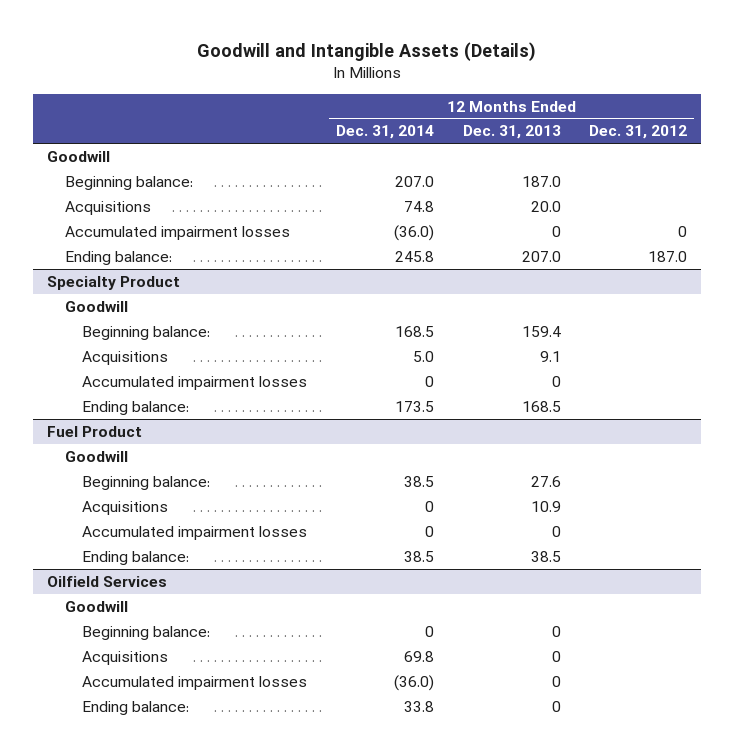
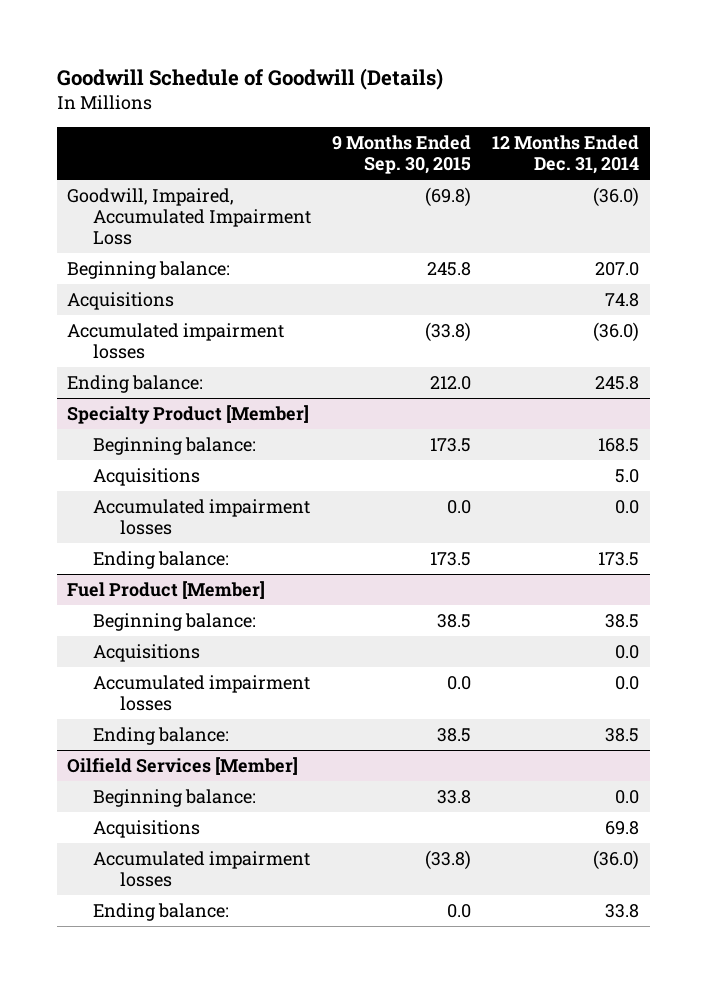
[197,42,537,62] Goodwill and Intangible Assets (Details) -> [56,67,443,90] Goodwill Schedule of Goodwill (Details)
[462,125,561,140] Dec. 31, 2013 -> none
[589,125,688,140] Dec. 31, 2012 -> none
none -> [332,135,472,175] 9 Months Ended Sep. 30, 2015
[47,150,111,162] Goodwill -> none
none -> [67,187,312,246] Goodwill, Impaired, Accumulated Impairment Loss
[64,300,128,312] Goodwill -> none
[47,275,181,290] Specialty Product -> [67,404,310,424] Specialty Product [Member]
[424,375,434,387] 0 -> [615,499,640,514] 0.0
[64,450,128,462] Goodwill -> none
[47,425,143,437] Fuel Product -> [67,580,266,599] Fuel Product [Member]
[424,500,434,512] 0 -> [615,644,640,659] 0.0
[424,525,434,537] 0 -> [615,675,640,690] 0.0
[64,600,128,612] Goodwill -> none
[47,575,168,587] Oilfield Services -> [67,756,299,775] Oilfield Services [Member]
[424,625,434,637] 0 -> [615,789,640,804] 0.0

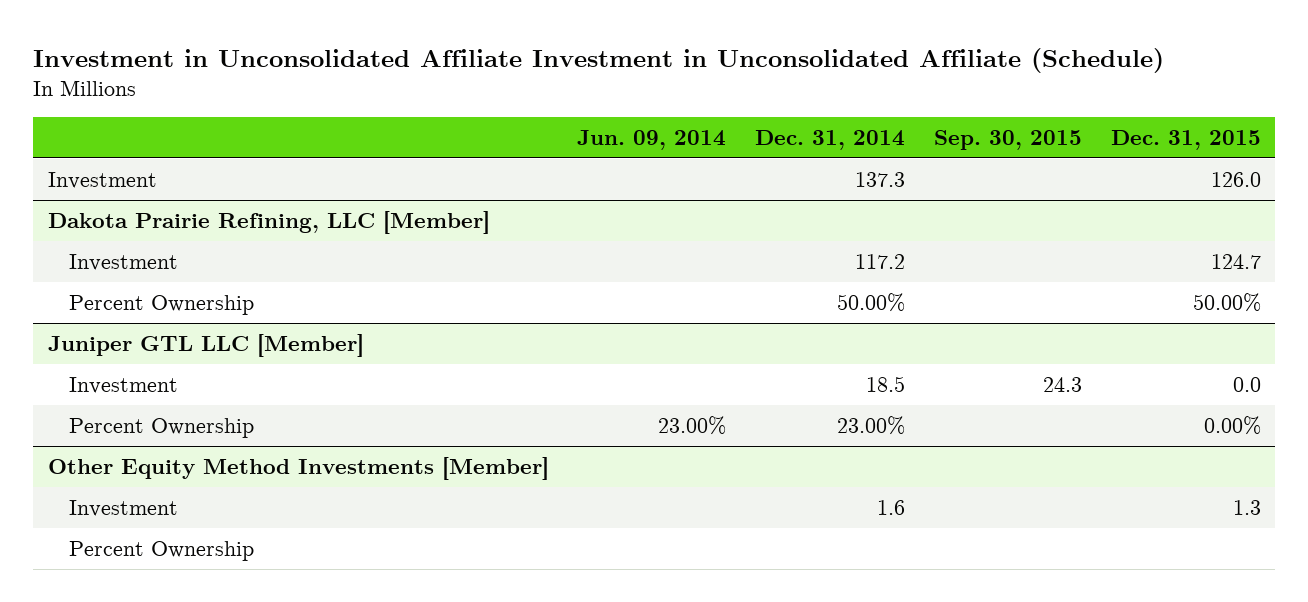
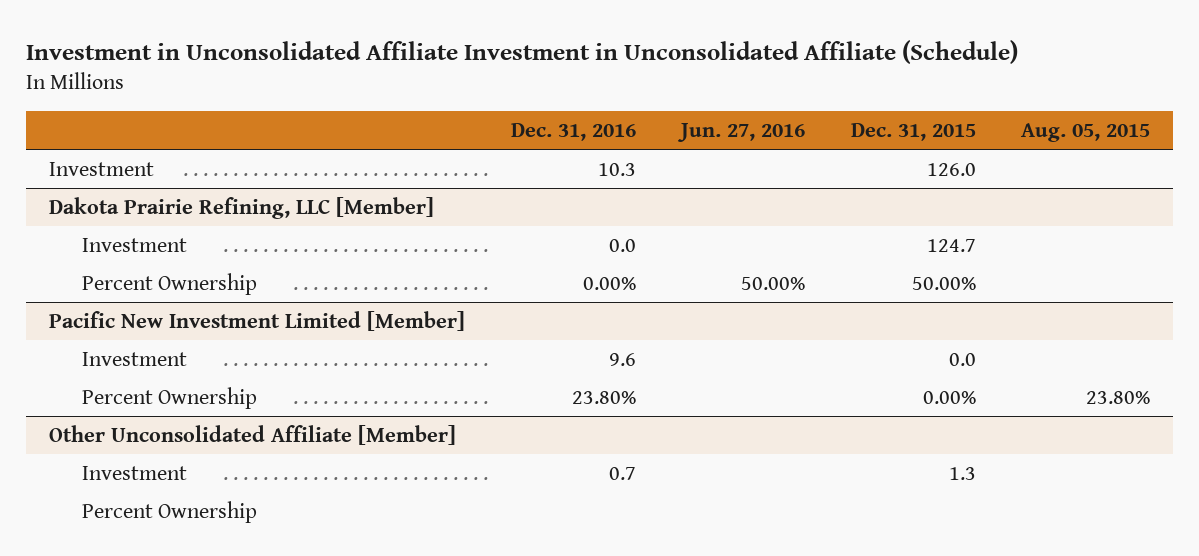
[577,129,727,150] Jun. 09, 2014 -> none
[755,129,906,150] Dec. 31, 2014 -> none
[933,129,1082,150] Sep. 30, 2015 -> none
none -> [510,123,636,142] Dec. 31, 2016
none -> [677,123,806,143] Jun. 27, 2016
none -> [1021,123,1151,143] Aug. 05, 2015
[47,333,364,357] Juniper GTL LLC [Member] -> none
none -> [48,310,465,331] Pacific New Investment Limited [Member]
[47,456,549,480] Other Equity Method Investments [Member] -> [48,424,456,445] Other Unconsolidated Affiliate [Member]

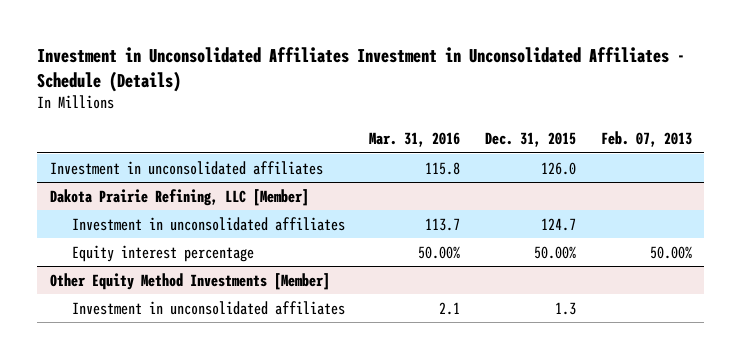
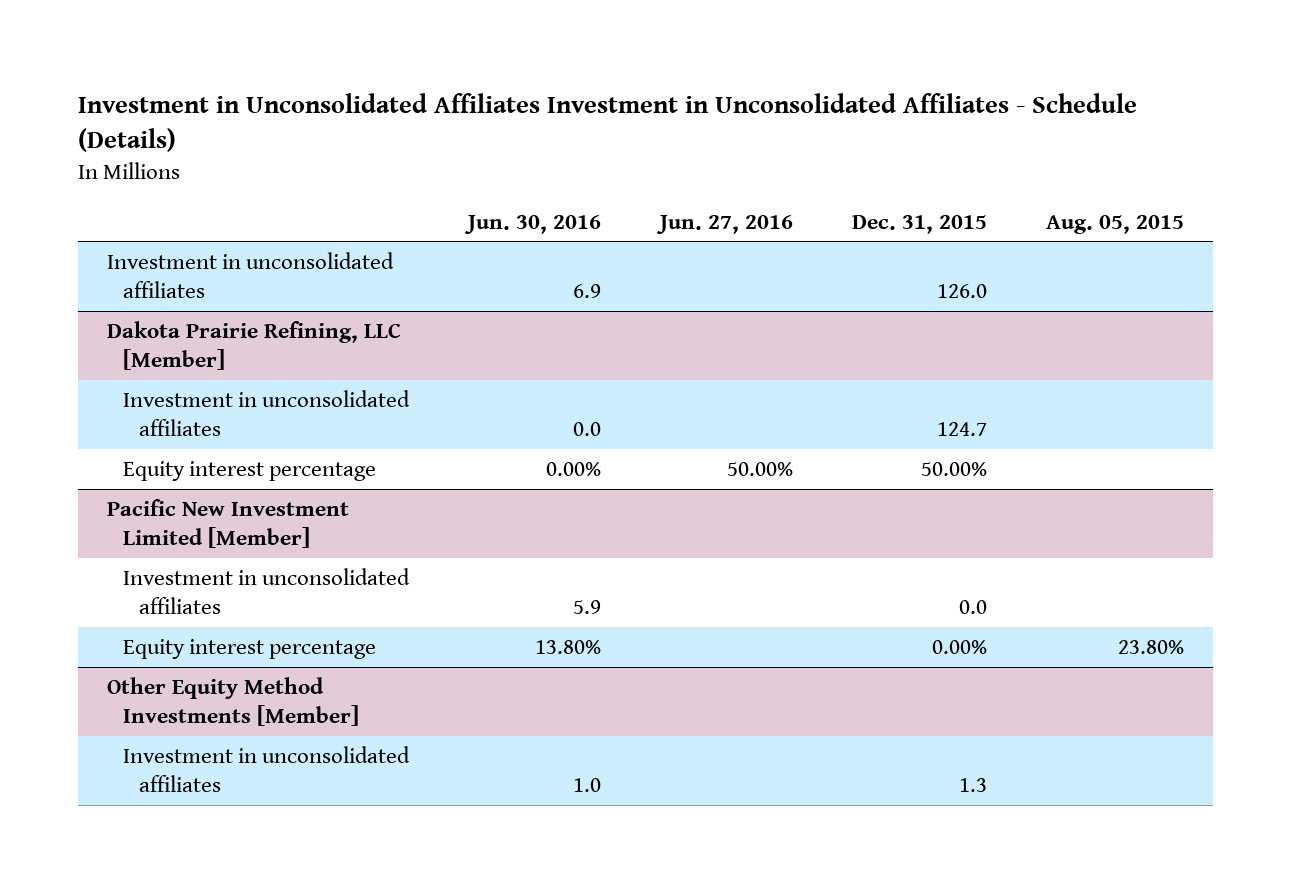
[369,132,461,148] Mar. 31, 2016 -> none
[600,131,692,148] Feb. 07, 2013 -> none
none -> [464,214,602,234] Jun. 30, 2016
none -> [656,214,794,234] Jun. 27, 2016
none -> [1045,214,1184,234] Aug. 05, 2015
none -> [107,498,350,549] Pacific New Investment Limited [Member]
none -> [123,567,411,615] Investment in unconsolidated affiliates
none -> [123,638,377,659] Equity interest percentage

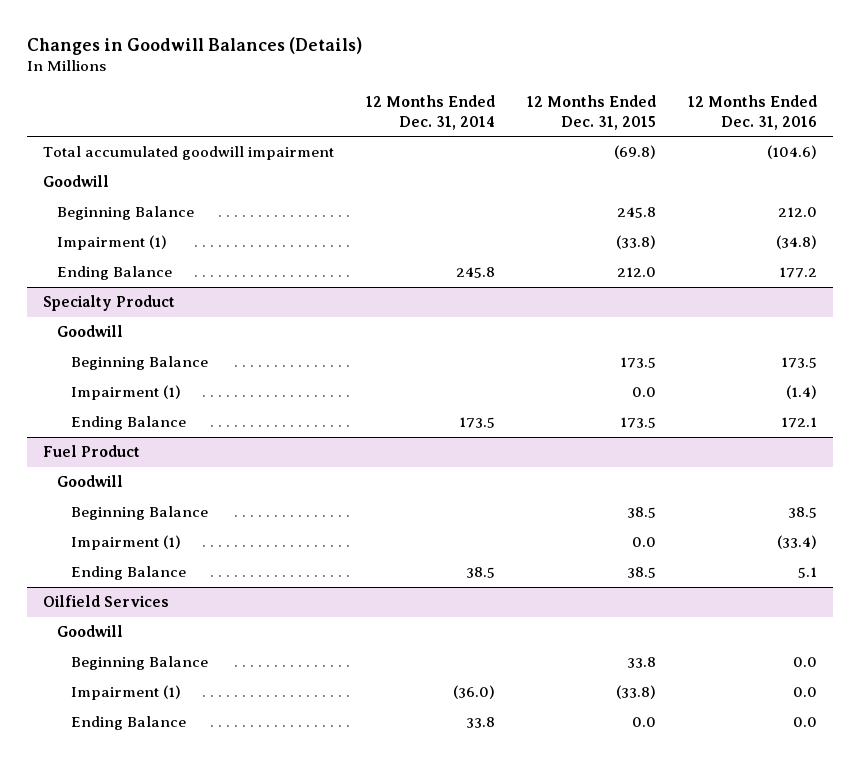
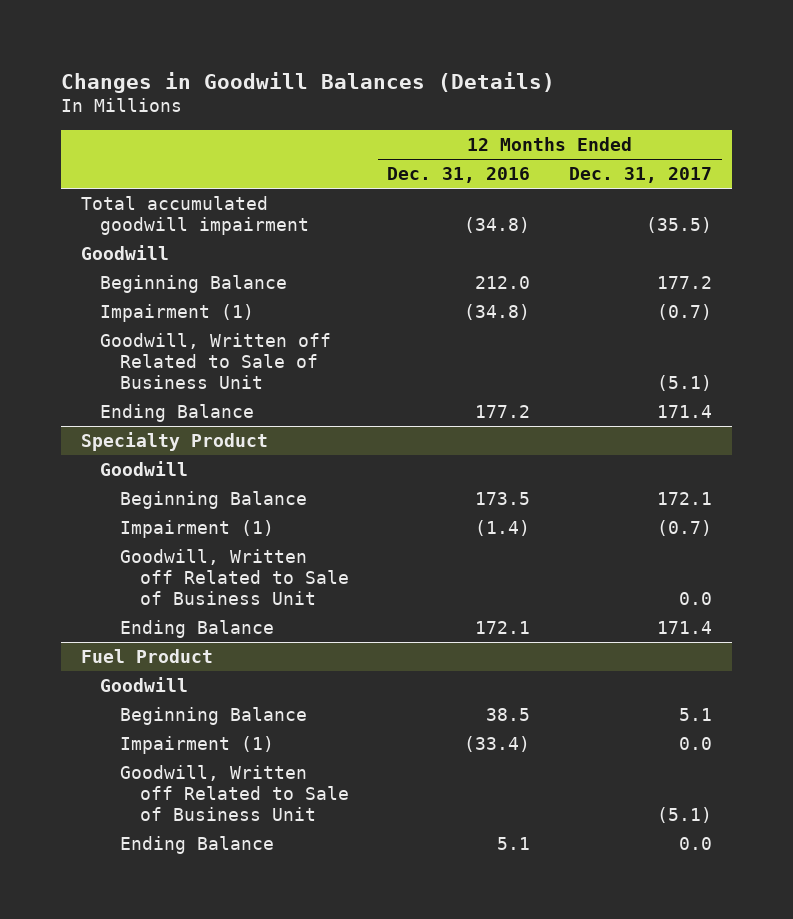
[365,95,495,130] 12 Months Ended Dec. 31, 2014 -> none
[526,95,656,130] 12 Months Ended Dec. 31, 2015 -> none
none -> [569,167,713,184] Dec. 31, 2017
[766,145,817,160] (104.6) -> [464,216,531,233] (34.8)
none -> [100,333,332,389] Goodwill, Written off Related to Sale of Business Unit
none -> [119,549,349,605] Goodwill, Written off Related to Sale of Business Unit
none -> [119,765,349,821] Goodwill, Written off Related to Sale of Business Unit
[42,595,169,608] Oilfield Services -> none
[56,625,123,638] Goodwill -> none
[70,656,208,671] Beginning Balance -> none
[70,685,181,701] Impairment (1) -> none
[70,716,186,731] Ending Balance -> none

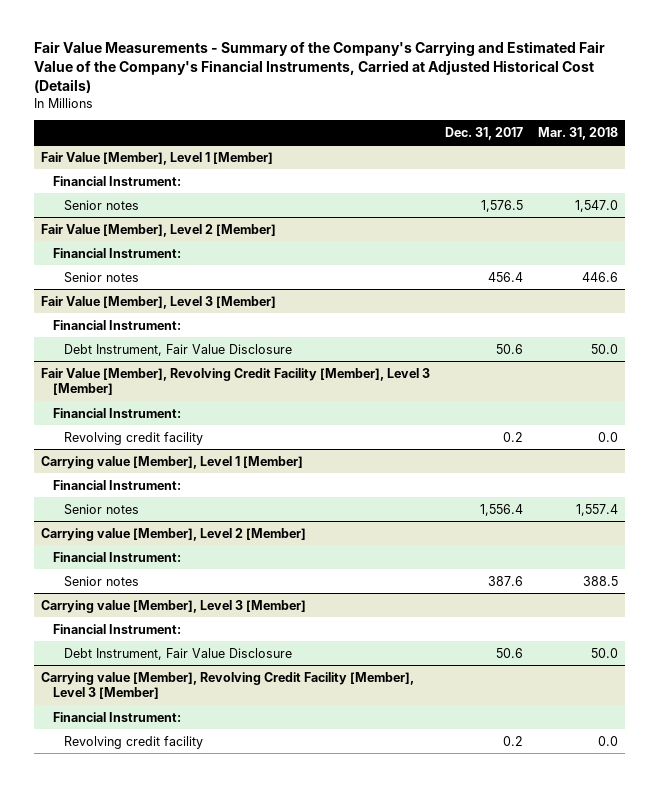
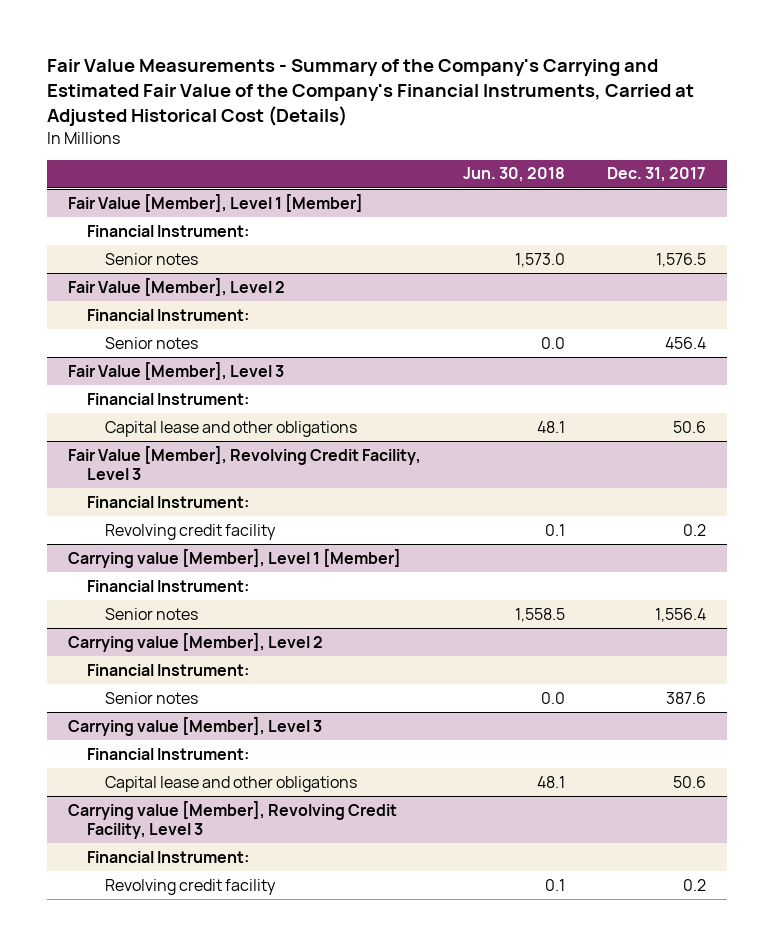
[537,126,618,140] Mar. 31, 2018 -> none
none -> [463,167,566,183] Jun. 30, 2018
[41,223,277,237] Fair Value [Member], Level 2 [Member] -> [68,277,286,296] Fair Value [Member], Level 2
[41,295,277,309] Fair Value [Member], Level 3 [Member] -> [68,361,285,380] Fair Value [Member], Level 3
[63,343,292,356] Debt Instrument, Fair Value Disclosure -> [105,420,358,437] Capital lease and other obligations
[41,367,431,396] Fair Value [Member], Revolving Credit Facility [Member], Level 3 [Member] -> [68,445,422,480] Fair Value [Member], Revolving Credit Facility, Level 3
[41,527,307,541] Carrying value [Member], Level 2 [Member] -> [68,632,324,652] Carrying value [Member], Level 2
[41,599,307,613] Carrying value [Member], Level 3 [Member] -> [68,716,323,736] Carrying value [Member], Level 3
[63,647,292,660] Debt Instrument, Fair Value Disclosure -> [105,775,358,792] Capital lease and other obligations
[41,671,415,700] Carrying value [Member], Revolving Credit Facility [Member], Level 3 [Member] -> [68,800,398,839] Carrying value [Member], Revolving Credit Facility, Level 3

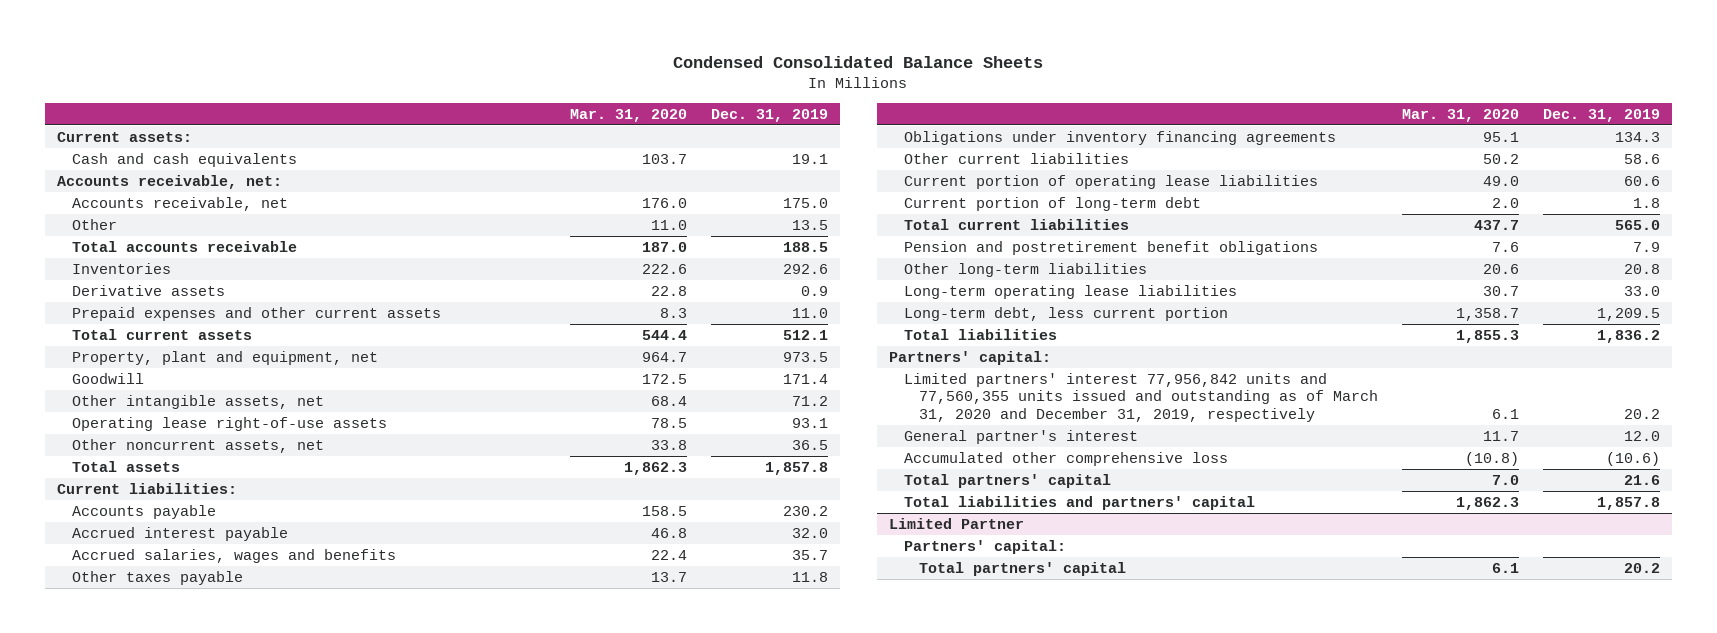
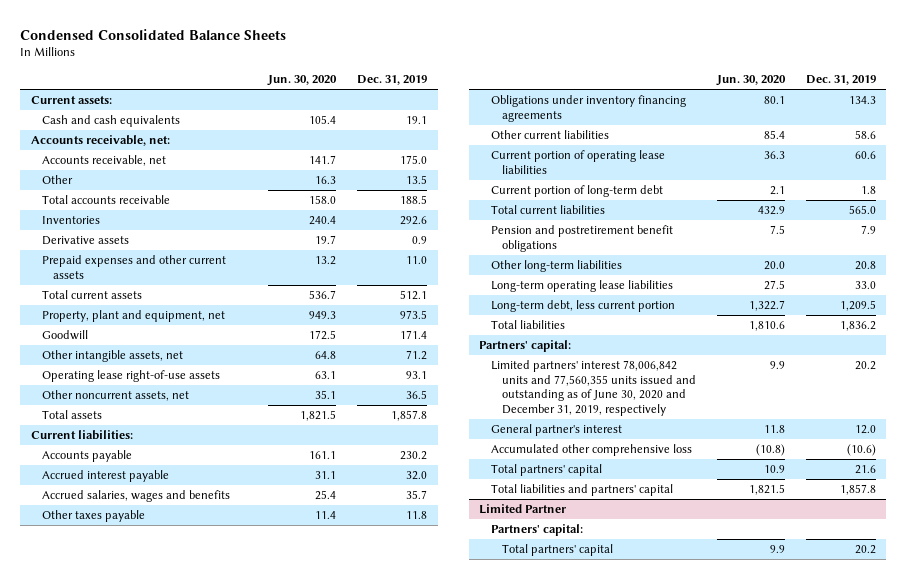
[569,108,687,122] Mar. 31, 2020 -> none
none -> [267,75,338,87] Jun. 30, 2020
[904,372,1379,422] Limited partners' interest 77,956,842 units and 77,560,355 units issued and outstanding as of March 31, 2020 and December 31, 2019, respectively -> [490,360,696,416] Limited partners' interest 78,006,842 units and 77,560,355 units issued and outstanding as of June 30, 2020 and December 31, 2019, respectively

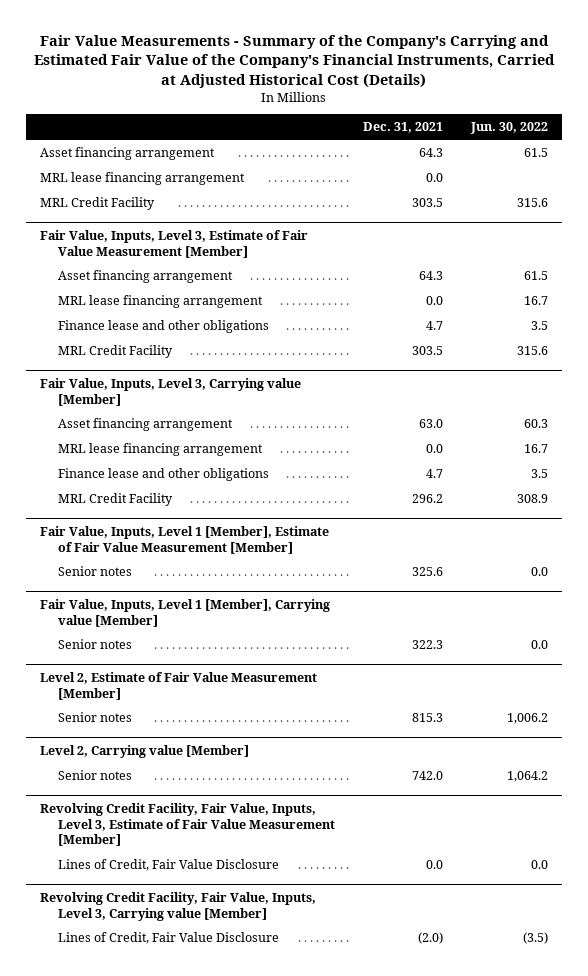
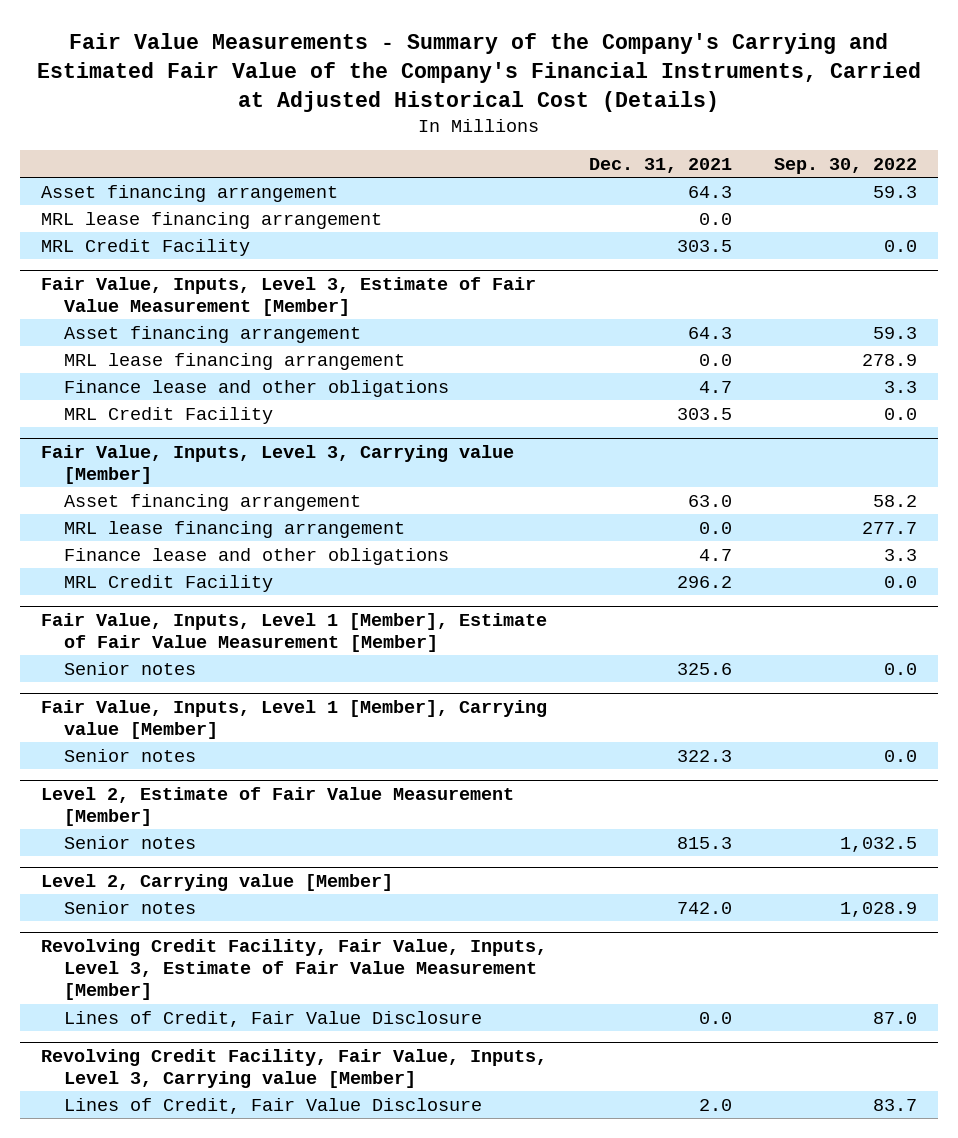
[469,122,548,135] Jun. 30, 2022 -> none
none -> [774,157,918,174] Sep. 30, 2022
[417,931,443,944] (2.0) -> [698,1098,732,1111] 2.0

